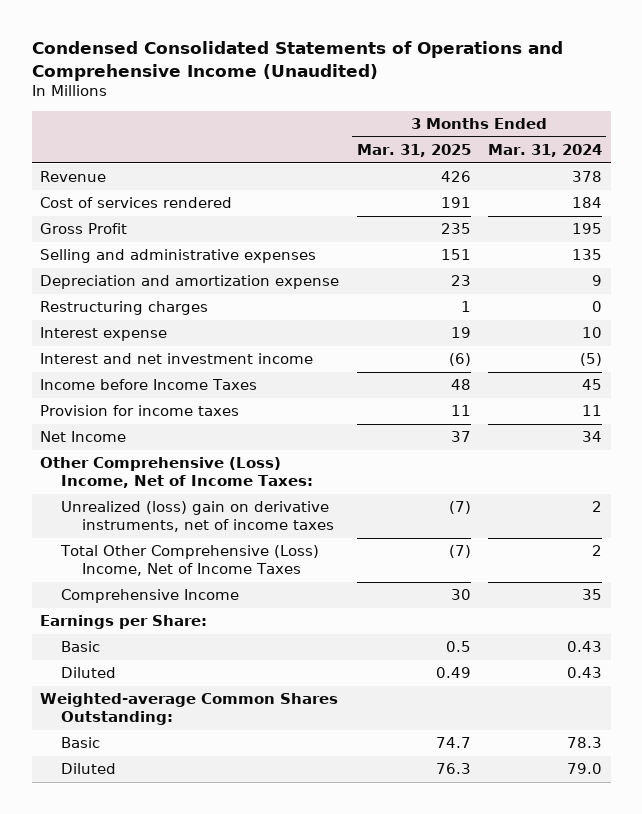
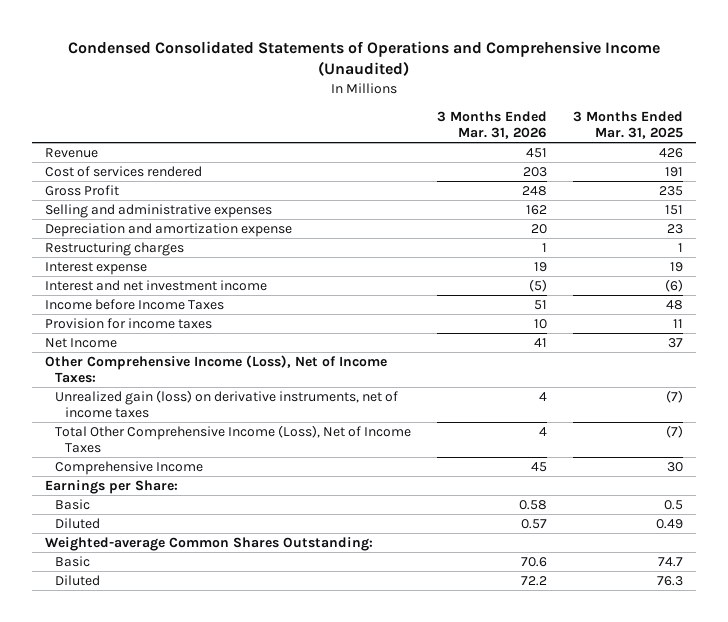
[488,143,603,157] Mar. 31, 2024 -> none
none -> [436,110,547,139] 3 Months Ended Mar. 31, 2026
[40,457,314,489] Other Comprehensive (Loss) Income, Net of Income Taxes: -> [44,355,387,383] Other Comprehensive Income (Loss), Net of Income Taxes:
[61,501,335,533] Unrealized (loss) gain on derivative instruments, net of income taxes -> [54,390,398,418] Unrealized gain (loss) on derivative instruments, net of income taxes
[60,545,320,577] Total Other Comprehensive (Loss) Income, Net of Income Taxes -> [54,425,411,453] Total Other Comprehensive Income (Loss), Net of Income Taxes

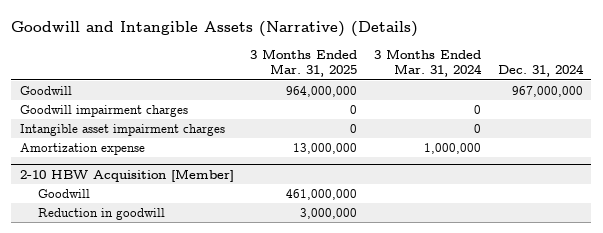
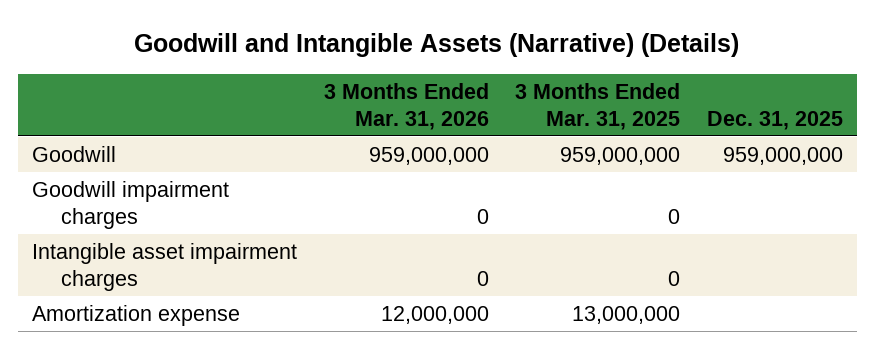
[374,48,483,78] 3 Months Ended Mar. 31, 2024 -> none
[497,64,584,78] Dec. 31, 2024 -> none
none -> [323,82,489,130] 3 Months Ended Mar. 31, 2026
none -> [707,110,844,130] Dec. 31, 2025
[286,86,358,98] 964,000,000 -> [560,147,681,166] 959,000,000
[19,168,234,182] 2-10 HBW Acquisition [Member] -> none
[38,189,91,199] Goodwill -> none
[38,208,166,221] Reduction in goodwill -> none

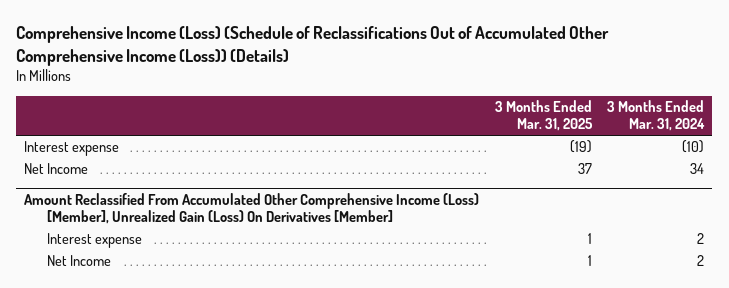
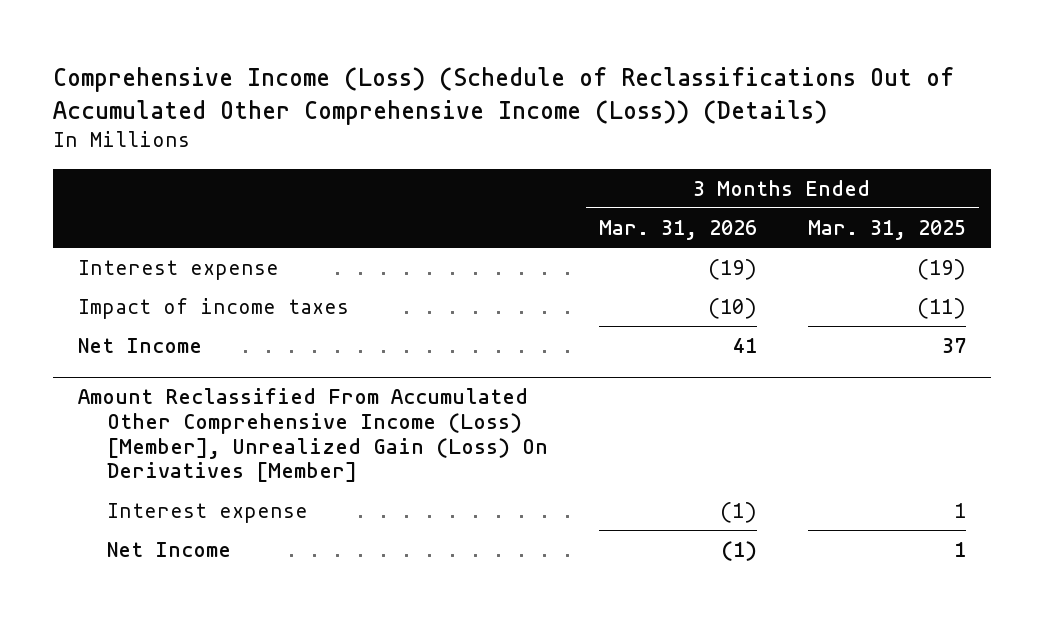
[607,100,706,132] 3 Months Ended Mar. 31, 2024 -> none
none -> [598,219,757,240] Mar. 31, 2026
none -> [78,297,350,319] Impact of income taxes

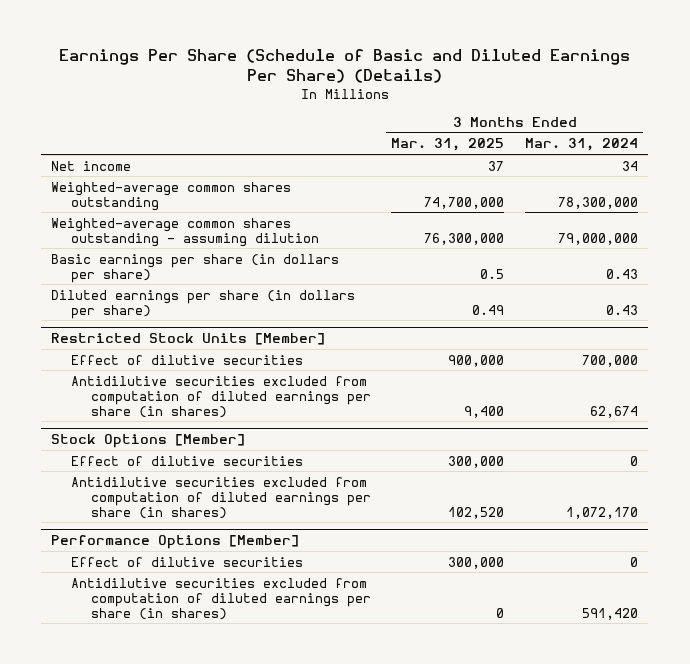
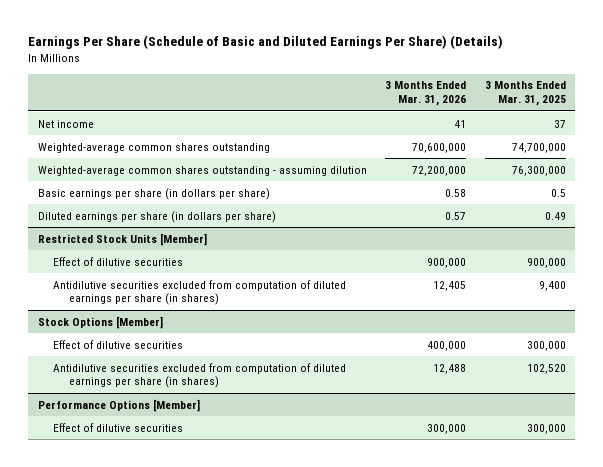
[525,138,639,152] Mar. 31, 2024 -> none
none -> [385,81,467,107] 3 Months Ended Mar. 31, 2026
[71,577,371,620] Antidilutive securities excluded from computation of diluted earnings per share (in shares) -> none

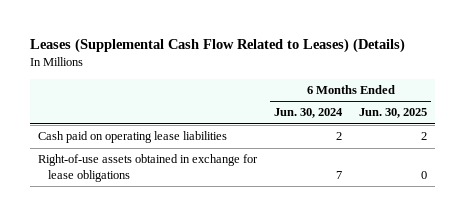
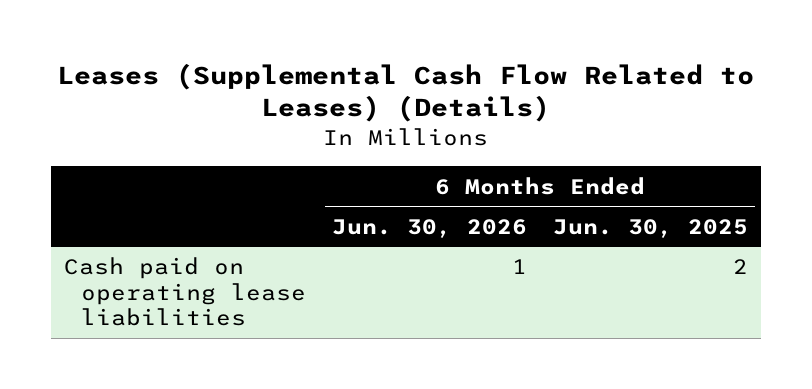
[274,108,344,119] Jun. 30, 2024 -> none
none -> [332,218,528,238] Jun. 30, 2026
[38,154,259,182] Right-of-use assets obtained in exchange for lease obligations -> none

